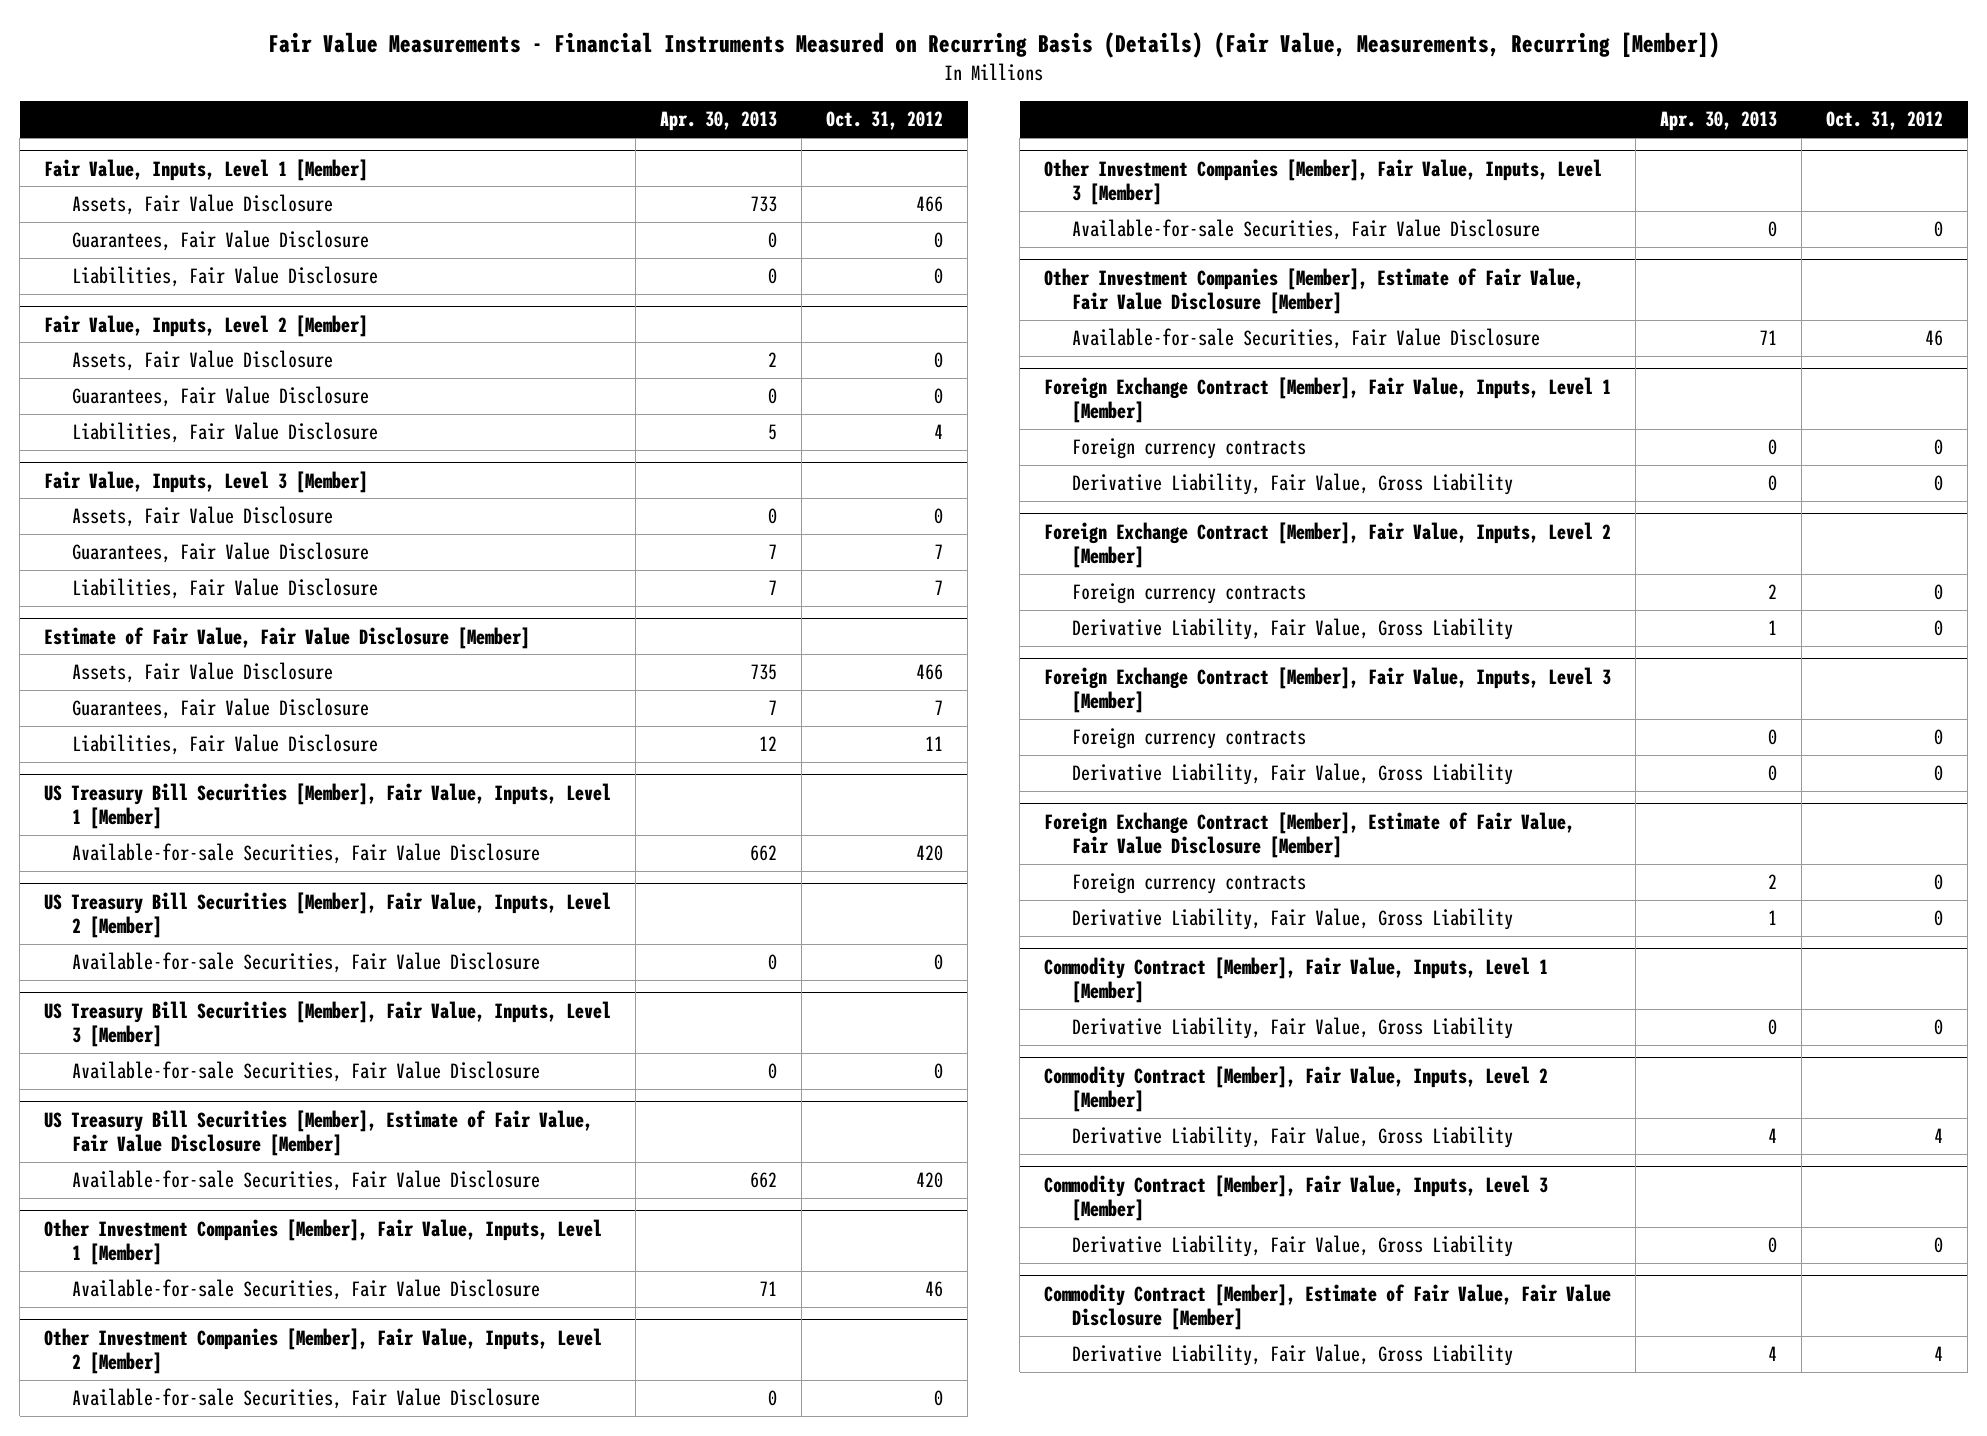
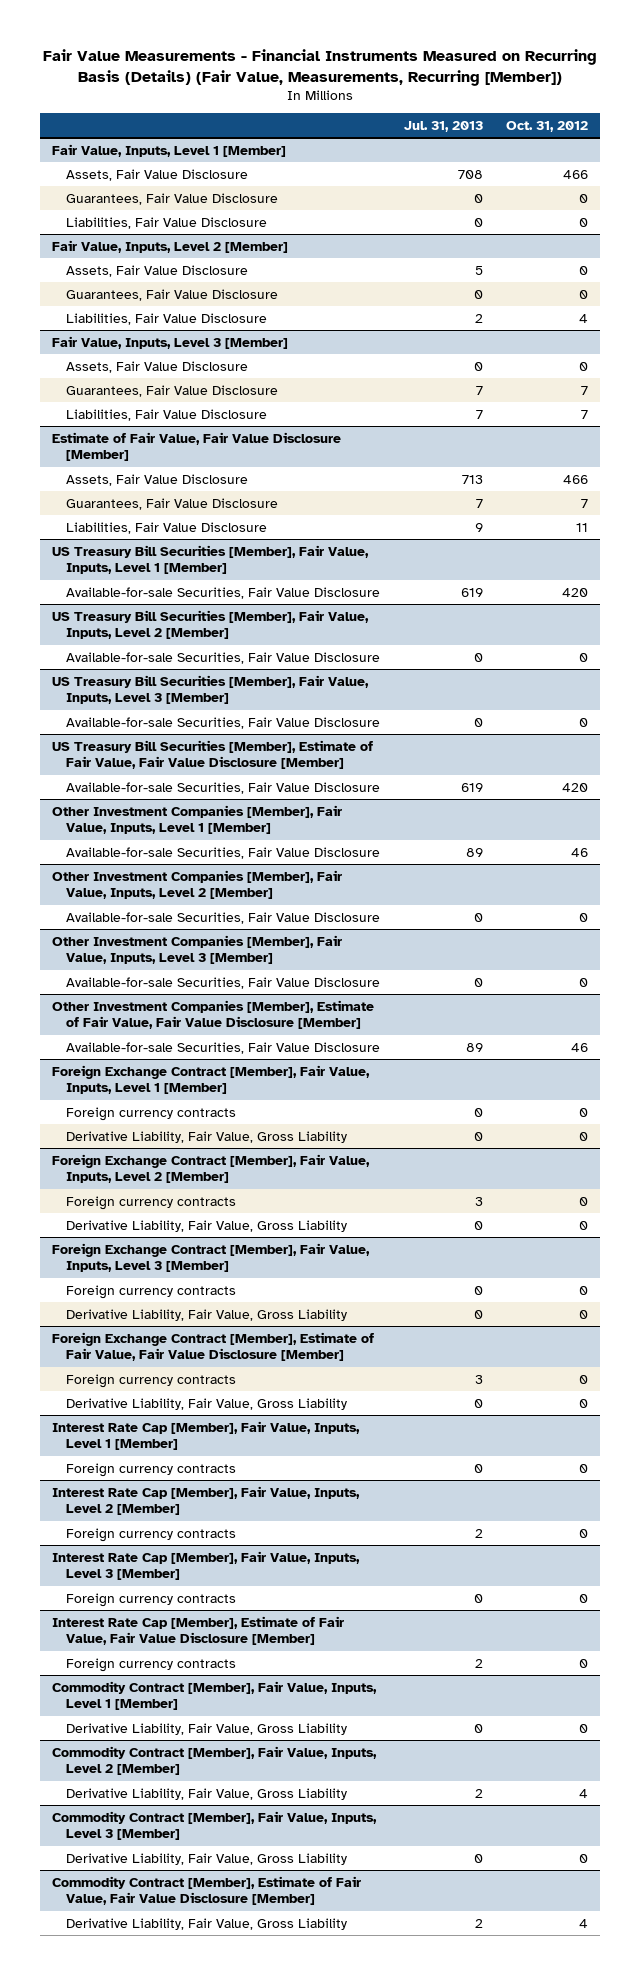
[660,111,778,132] Apr. 30, 2013 -> none
none -> [403,120,483,132] Jul. 31, 2013
none -> [51,1420,360,1451] Interest Rate Cap [Member], Fair Value, Inputs, Level 1 [Member]
none -> [65,1462,236,1477] Foreign currency contracts
none -> [51,1485,360,1516] Interest Rate Cap [Member], Fair Value, Inputs, Level 2 [Member]
none -> [65,1527,236,1542] Foreign currency contracts
none -> [51,1550,360,1581] Interest Rate Cap [Member], Fair Value, Inputs, Level 3 [Member]
none -> [65,1592,236,1607] Foreign currency contracts
none -> [51,1615,344,1646] Interest Rate Cap [Member], Estimate of Fair Value, Fair Value Disclosure [Member]
none -> [65,1657,236,1672] Foreign currency contracts

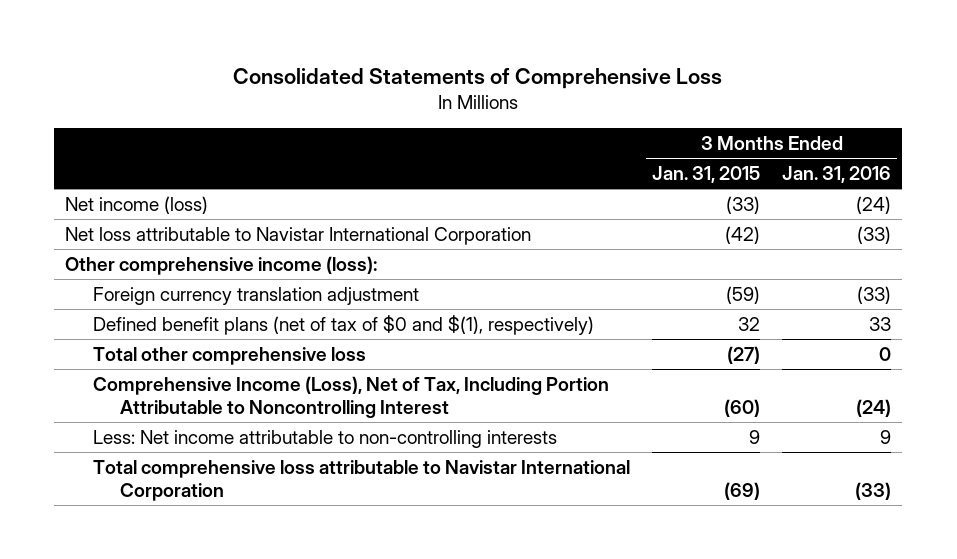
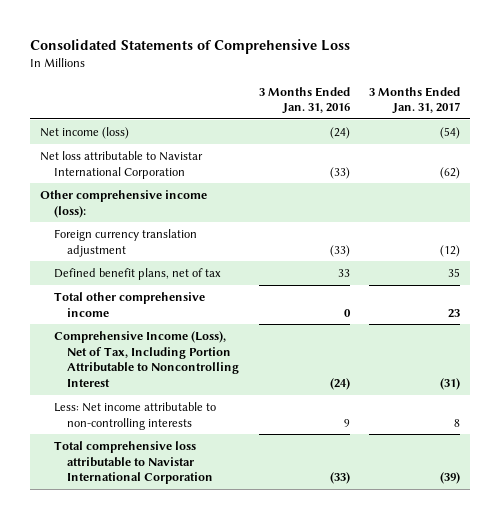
[651,165,760,183] Jan. 31, 2015 -> none
none -> [369,86,461,115] 3 Months Ended Jan. 31, 2017
[92,314,594,335] Defined benefit plans (net of tax of $0 and $(1), respectively) -> [53,267,221,280] Defined benefit plans, net of tax
[92,346,366,365] Total other comprehensive loss -> [53,291,205,317] Total other comprehensive income

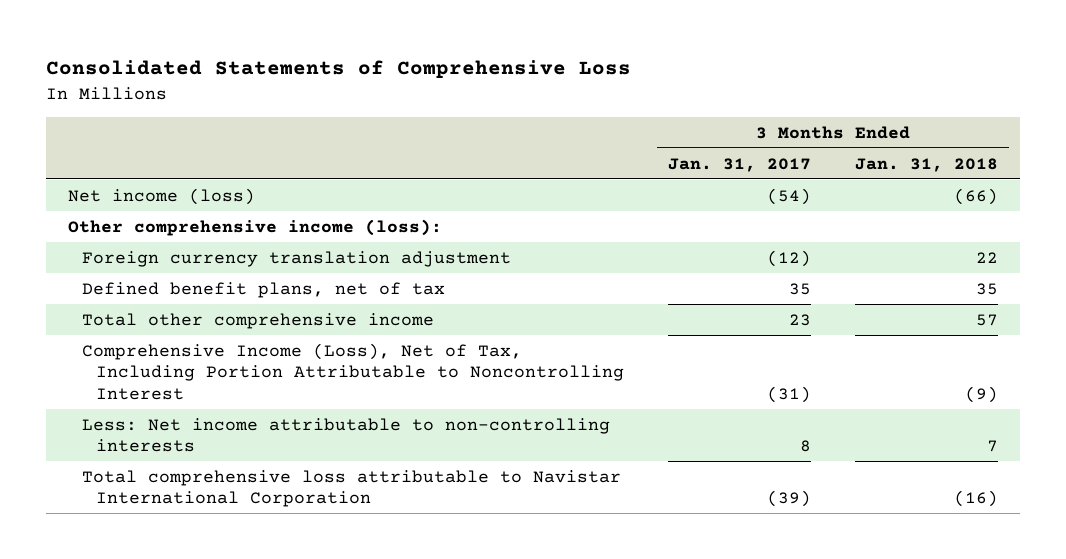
[258,86,350,115] 3 Months Ended Jan. 31, 2016 -> none
none -> [855,157,999,172] Jan. 31, 2018
[39,150,203,179] Net loss attributable to Navistar International Corporation -> none

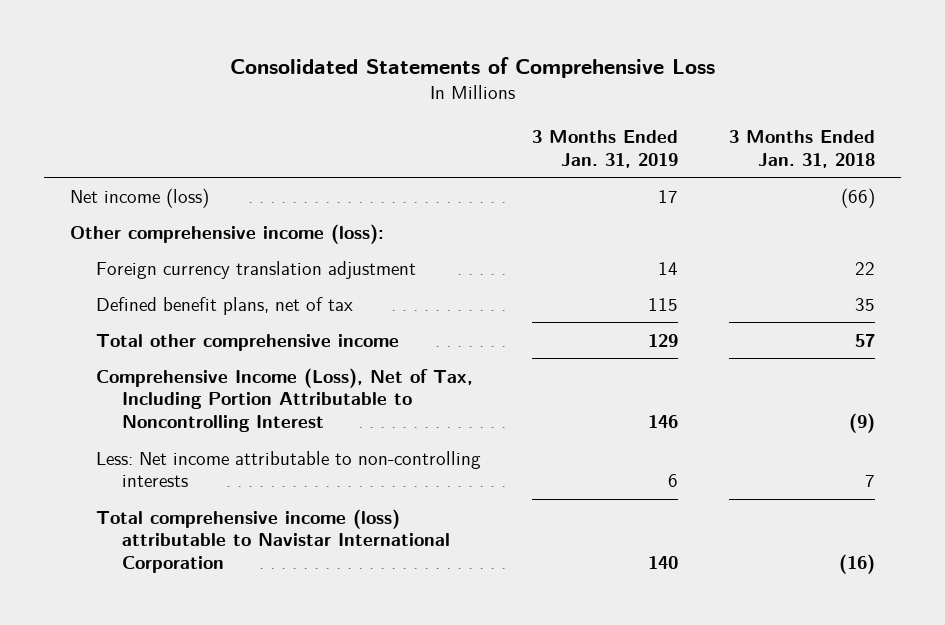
[668,157,812,172] Jan. 31, 2017 -> none
none -> [531,130,678,168] 3 Months Ended Jan. 31, 2019
[81,469,621,508] Total comprehensive loss attributable to Navistar International Corporation -> [95,508,450,573] Total comprehensive income (loss) attributable to Navistar International Corporation

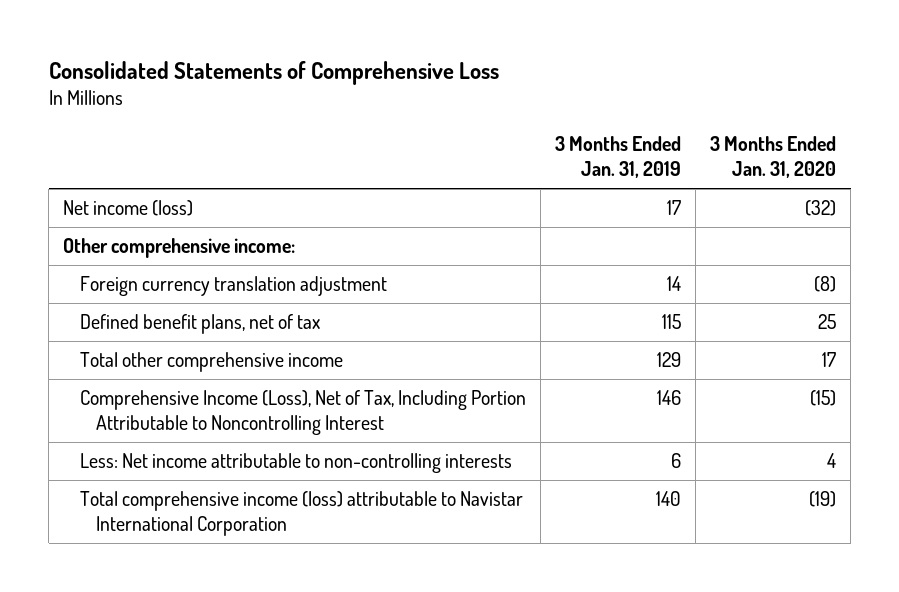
[729,130,876,168] 3 Months Ended Jan. 31, 2018 -> none
none -> [710,136,837,178] 3 Months Ended Jan. 31, 2020
[69,223,384,244] Other comprehensive income (loss): -> [63,238,296,259] Other comprehensive income:

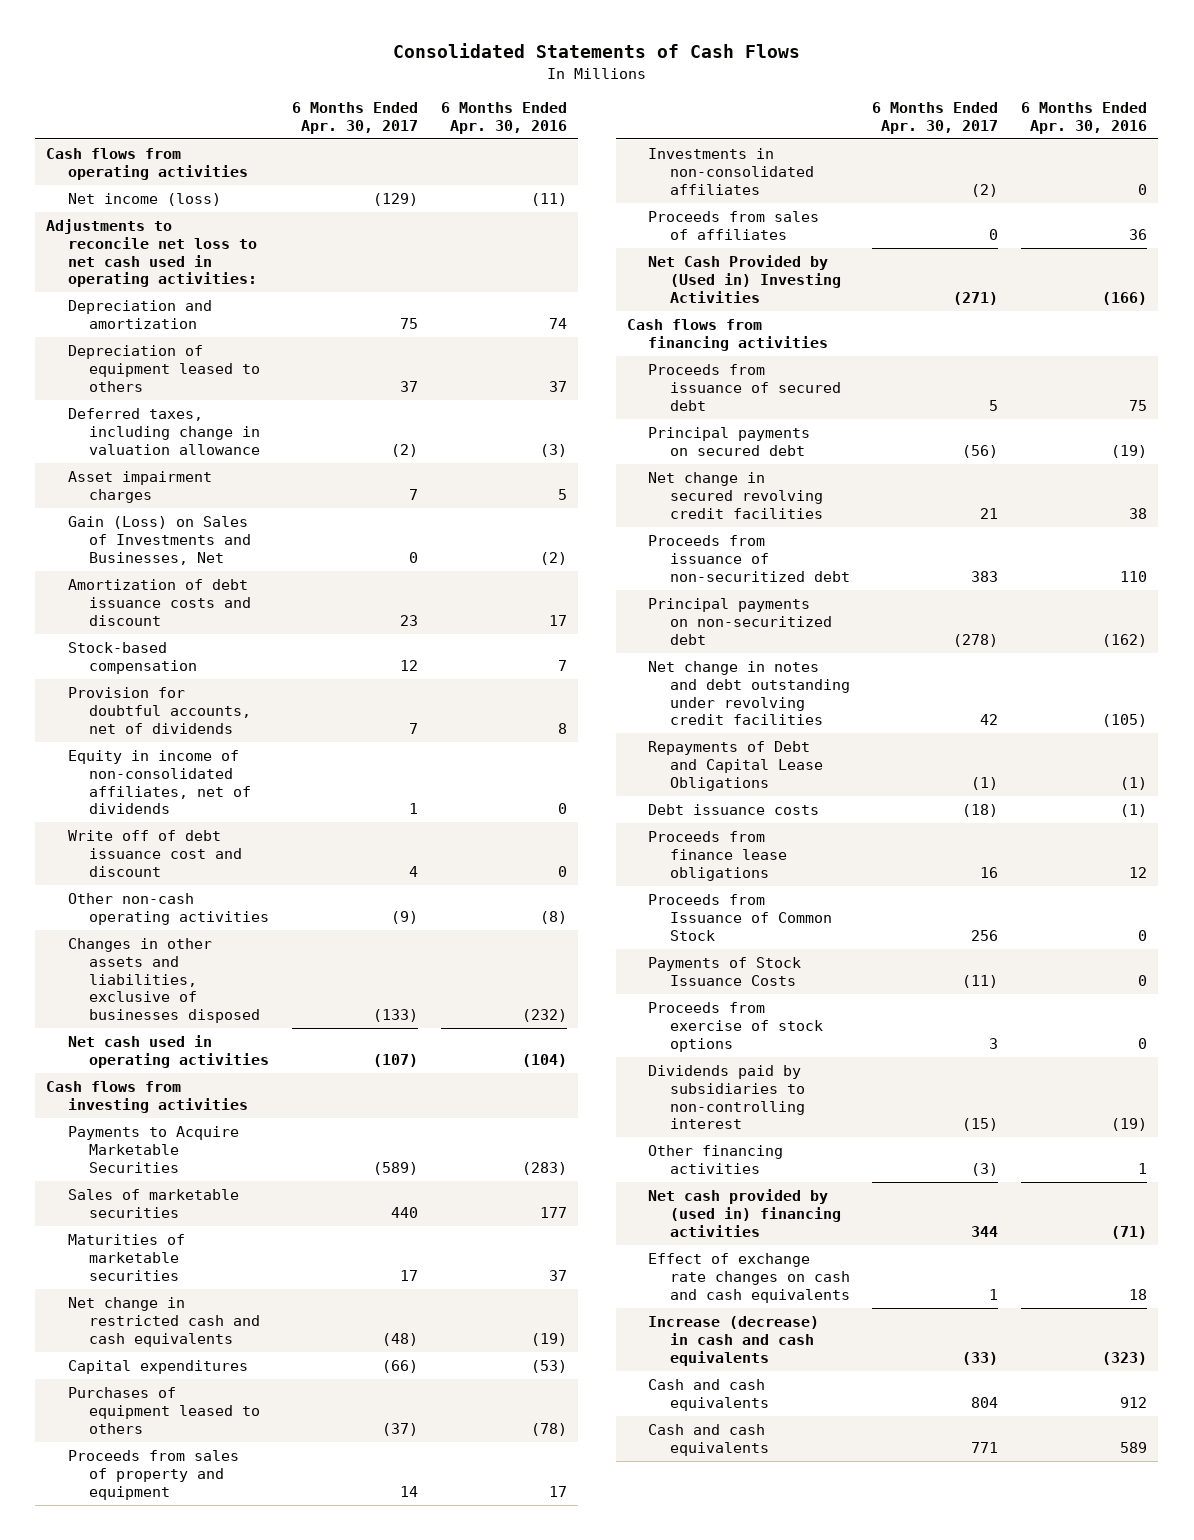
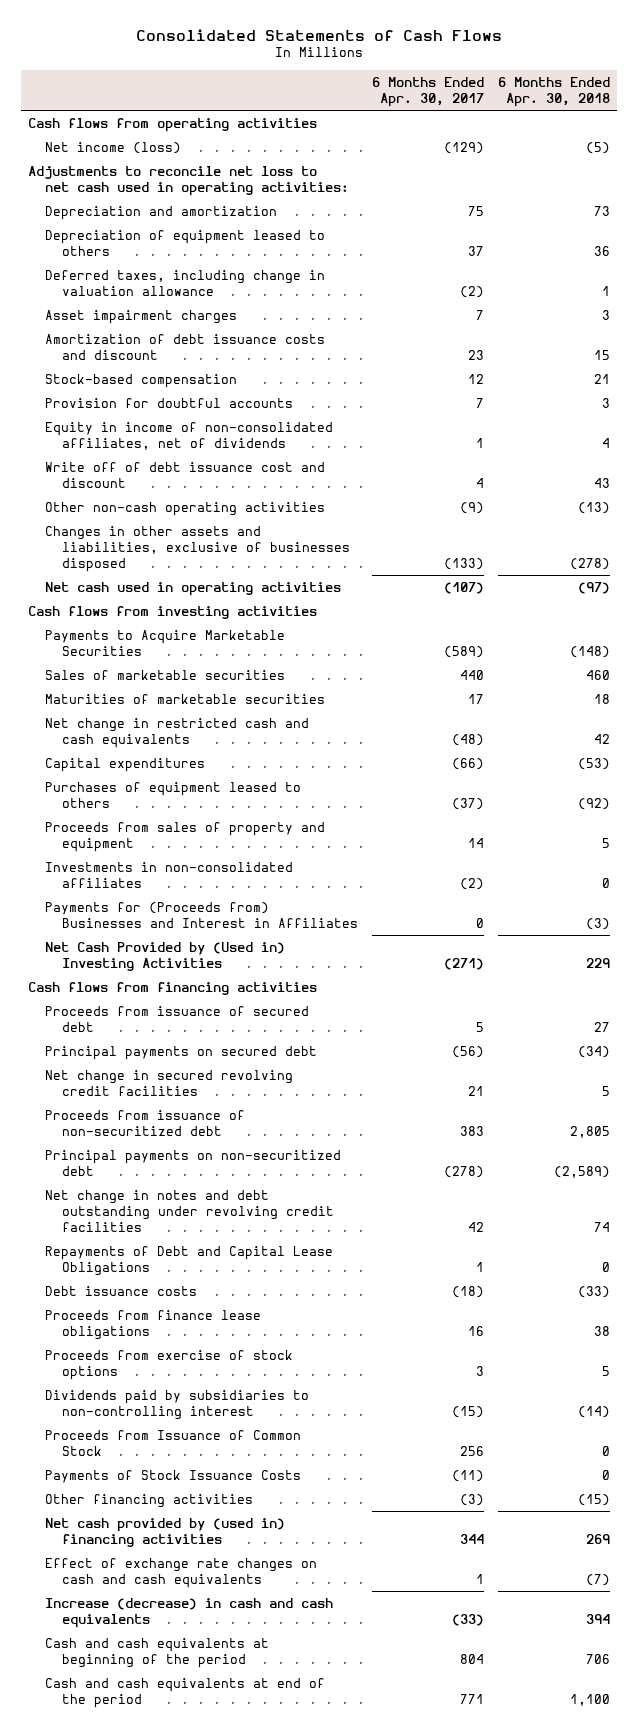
[440,101,567,134] 6 Months Ended Apr. 30, 2016 -> none
none -> [497,76,610,107] 6 Months Ended Apr. 30, 2018
[67,515,252,565] Gain (Loss) on Sales of Investments and Businesses, Net -> none
[67,686,252,734] Provision for doubtful accounts, net of dividends -> [45,397,294,408] Provision for doubtful accounts
[648,210,820,240] Proceeds from sales of affiliates -> none
none -> [45,901,358,928] Payments for (Proceeds from) Businesses and Interest in Affiliates
[971,776,999,790] (1) -> [475,1261,484,1272] 1
[648,893,832,941] Proceeds from Issuance of Common Stock -> [45,1429,302,1456] Proceeds from Issuance of Common Stock
[648,956,802,986] Payments of Stock Issuance Costs -> [45,1469,302,1483] Payments of Stock Issuance Costs
[648,1378,769,1411] Cash and cash equivalents -> none
none -> [45,1637,270,1668] Cash and cash equivalents at beginning of the period
[648,1423,769,1456] Cash and cash equivalents -> [45,1677,326,1708] Cash and cash equivalents at end of the period

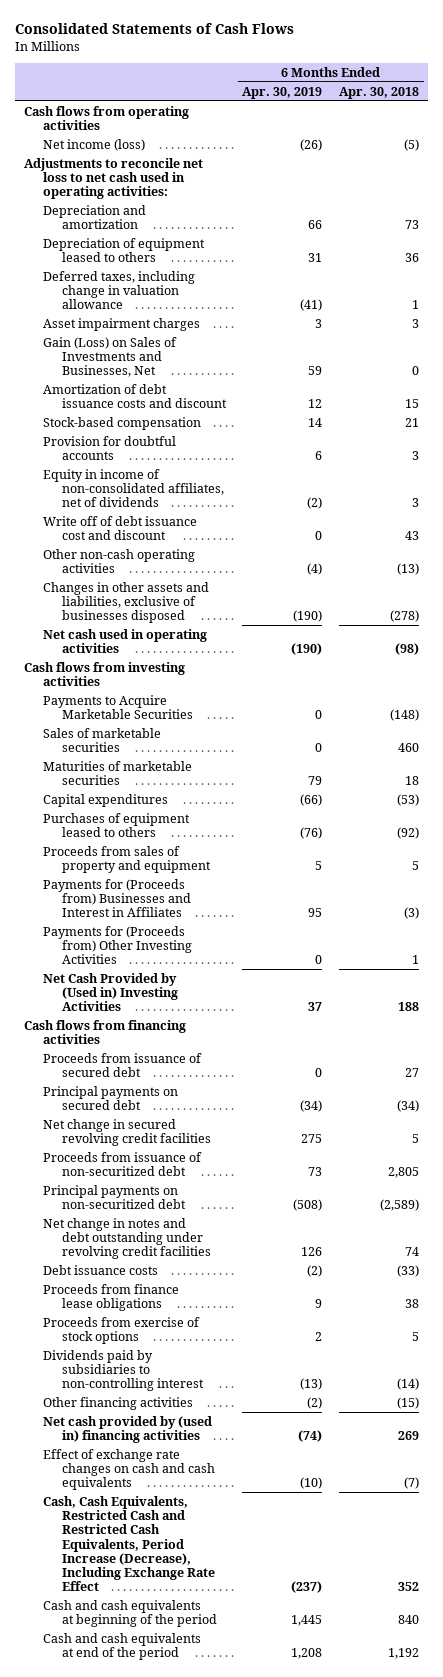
[371,76,484,107] 6 Months Ended Apr. 30, 2017 -> none
none -> [242,86,323,99] Apr. 30, 2019
none -> [42,336,177,378] Gain (Loss) on Sales of Investments and Businesses, Net
[601,437,610,448] 4 -> [412,498,420,508] 3
[577,581,610,594] (97) -> [395,643,420,656] (98)
[45,717,310,748] Net change in restricted cash and cash equivalents -> none
[45,861,294,888] Investments in non-consolidated affiliates -> none
none -> [42,925,192,965] Payments for (Proceeds from) Other Investing Activities
[585,957,610,968] 229 -> [398,1002,420,1012] 188
[45,1245,334,1276] Repayments of Debt and Capital Lease Obligations -> none
[45,1429,302,1456] Proceeds from Issuance of Common Stock -> none
[45,1469,302,1483] Payments of Stock Issuance Costs -> none
[45,1597,334,1628] Increase (decrease) in cash and cash equivalents -> none
none -> [42,1495,215,1592] Cash, Cash Equivalents, Restricted Cash and Restricted Cash Equivalents, Period Increase (Decrease), Including Exchange Rate Effect
[585,1653,610,1664] 706 -> [398,1615,420,1625] 840
[569,1693,610,1706] 1,100 -> [388,1648,420,1660] 1,192

